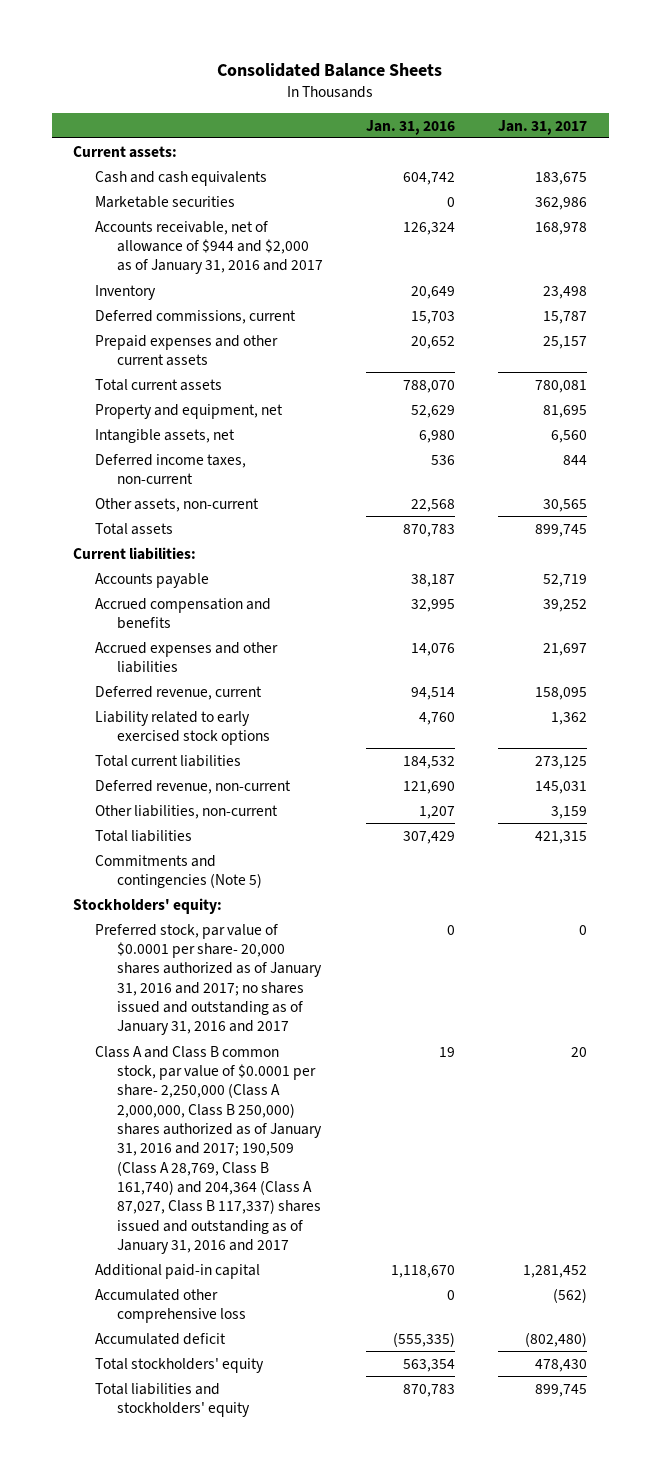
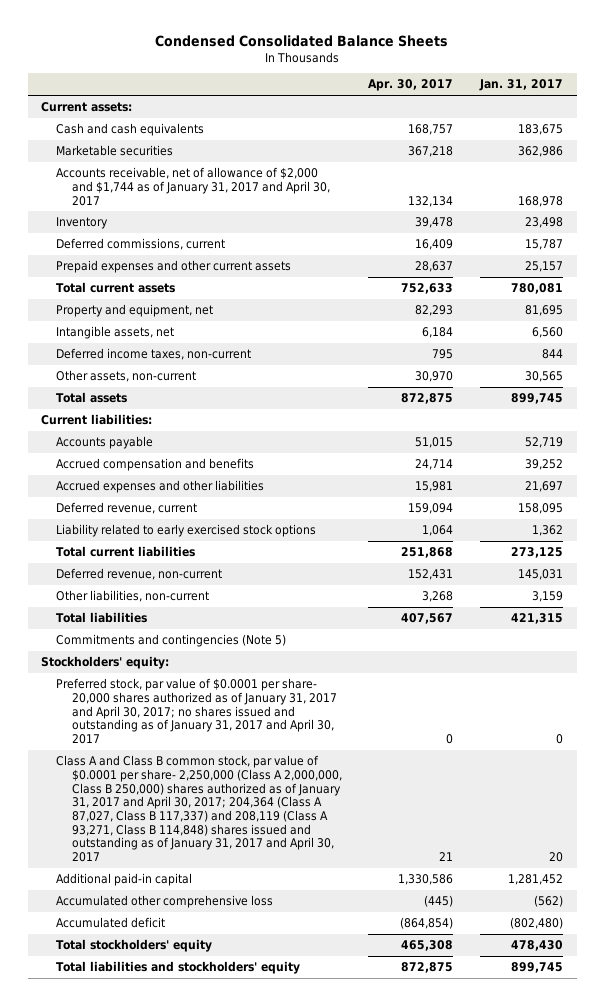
[217,63,443,78] Consolidated Balance Sheets -> [155,34,449,47] Condensed Consolidated Balance Sheets
[366,119,456,135] Jan. 31, 2016 -> none
none -> [368,79,454,92] Apr. 30, 2017
[95,220,323,275] Accounts receivable, net of allowance of $944 and $2,000 as of January 31, 2016 and 2017 -> [56,167,330,206] Accounts receivable, net of allowance of $2,000 and $1,744 as of January 31, 2017 and April 30, 2017
[95,923,322,1036] Preferred stock, par value of $0.0001 per share- 20,000 shares authorized as of January 31, 2016 and 2017; no shares issued and outstanding as of January 31, 2016 and 2017 -> [56,678,337,744] Preferred stock, par value of $0.0001 per share- 20,000 shares authorized as of January 31, 2017 and April 30, 2017; no shares issued and outstanding as of January 31, 2017 and April 30, 2017
[95,1045,322,1255] Class A and Class B common stock, par value of $0.0001 per share- 2,250,000 (Class A 2,000,000, Class B 250,000) shares authorized as of January 31, 2016 and 2017; 190,509 (Class A 28,769, Class B 161,740) and 204,364 (Class A 87,027, Class B 117,337) shares issued and outstanding as of January 31, 2016 and 2017 -> [56,755,342,863] Class A and Class B common stock, par value of $0.0001 per share- 2,250,000 (Class A 2,000,000, Class B 250,000) shares authorized as of January 31, 2017 and April 30, 2017; 204,364 (Class A 87,027, Class B 117,337) and 208,119 (Class A 93,271, Class B 114,848) shares issued and outstanding as of January 31, 2017 and April 30, 2017

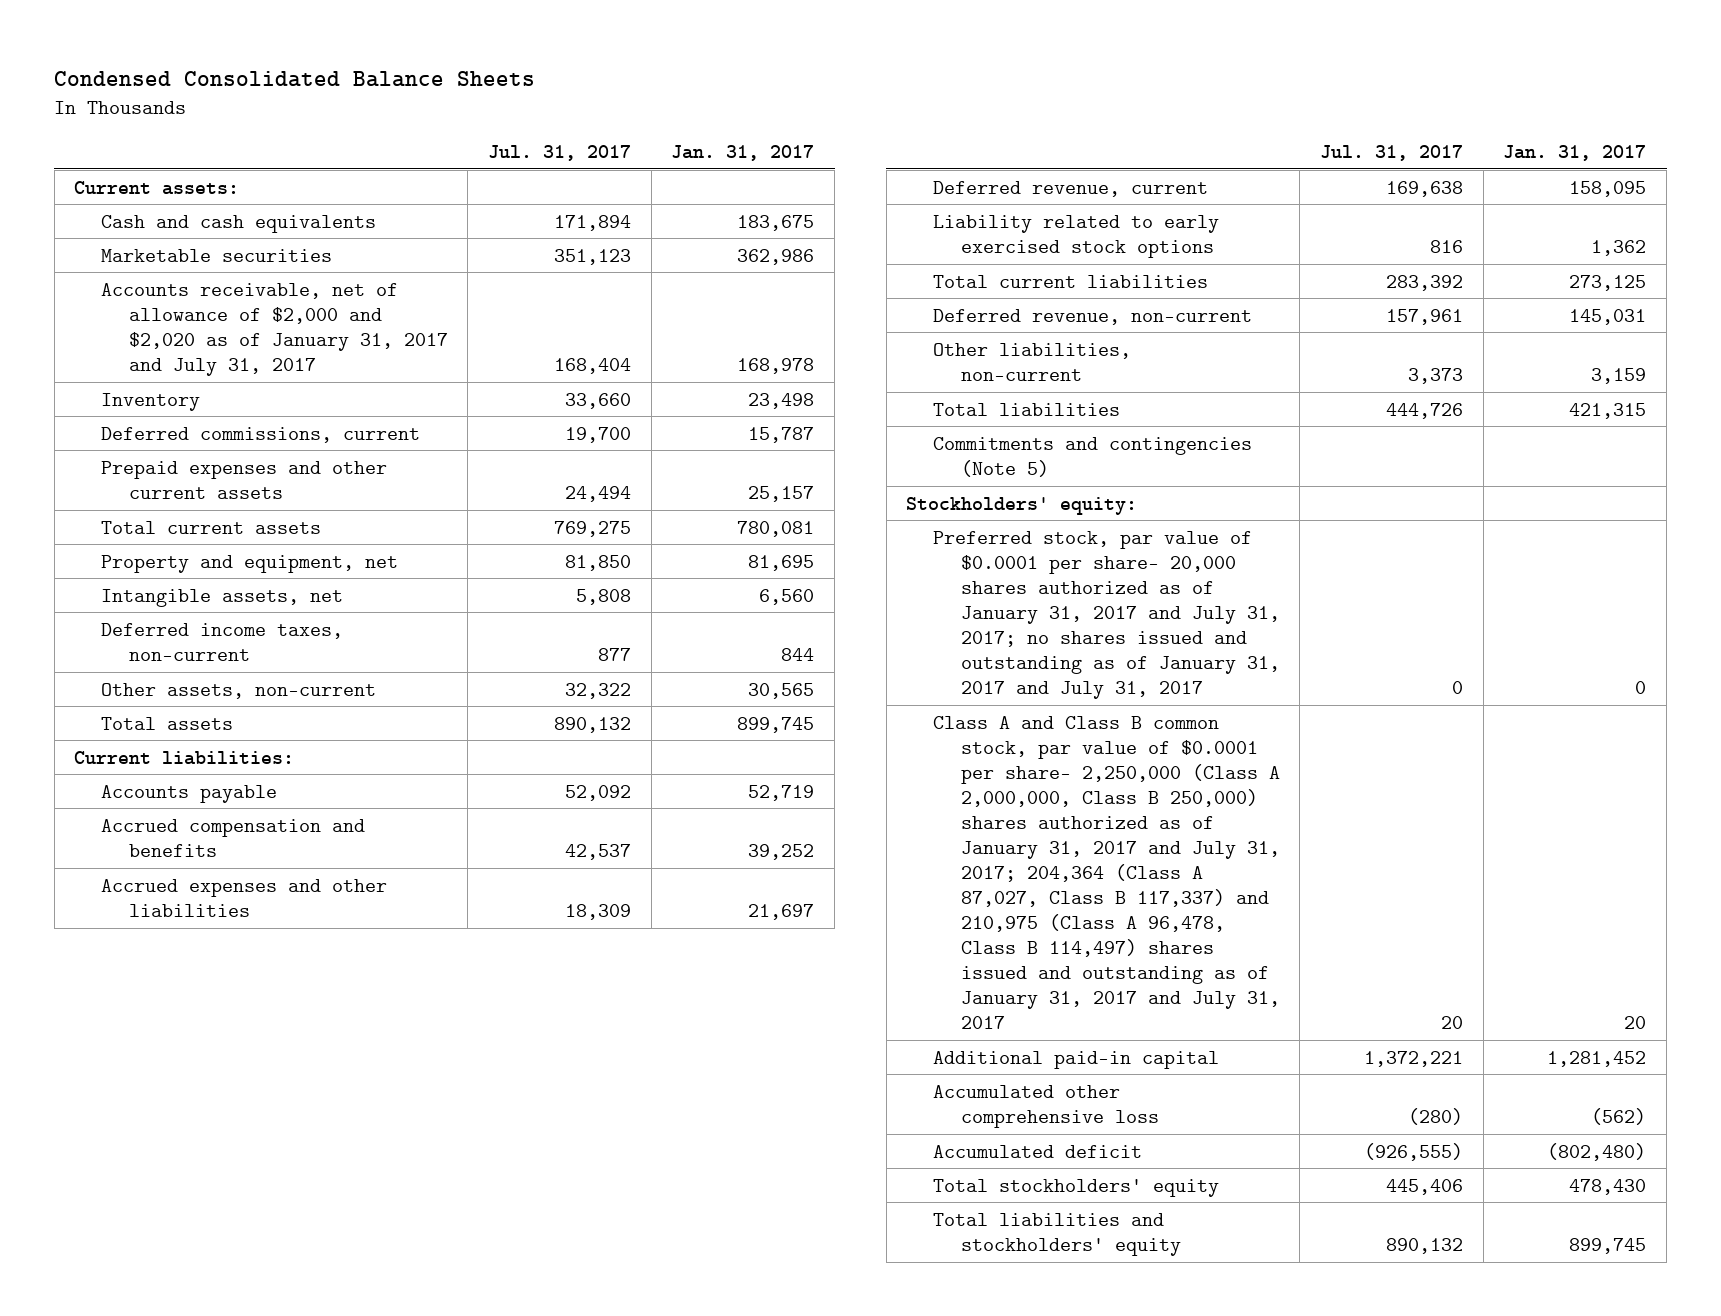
[368,79,454,92] Apr. 30, 2017 -> none
none -> [488,144,632,161] Jul. 31, 2017
[56,167,330,206] Accounts receivable, net of allowance of $2,000 and $1,744 as of January 31, 2017 and April 30, 2017 -> [101,282,448,376] Accounts receivable, net of allowance of $2,000 and $2,020 as of January 31, 2017 and July 31, 2017
[56,678,337,744] Preferred stock, par value of $0.0001 per share- 20,000 shares authorized as of January 31, 2017 and April 30, 2017; no shares issued and outstanding as of January 31, 2017 and April 30, 2017 -> [933,530,1280,699] Preferred stock, par value of $0.0001 per share- 20,000 shares authorized as of January 31, 2017 and July 31, 2017; no shares issued and outstanding as of January 31, 2017 and July 31, 2017
[56,755,342,863] Class A and Class B common stock, par value of $0.0001 per share- 2,250,000 (Class A 2,000,000, Class B 250,000) shares authorized as of January 31, 2017 and April 30, 2017; 204,364 (Class A 87,027, Class B 117,337) and 208,119 (Class A 93,271, Class B 114,848) shares issued and outstanding as of January 31, 2017 and April 30, 2017 -> [933,715,1280,1030] Class A and Class B common stock, par value of $0.0001 per share- 2,250,000 (Class A 2,000,000, Class B 250,000) shares authorized as of January 31, 2017 and July 31, 2017; 204,364 (Class A 87,027, Class B 117,337) and 210,975 (Class A 96,478, Class B 114,497) shares issued and outstanding as of January 31, 2017 and July 31, 2017

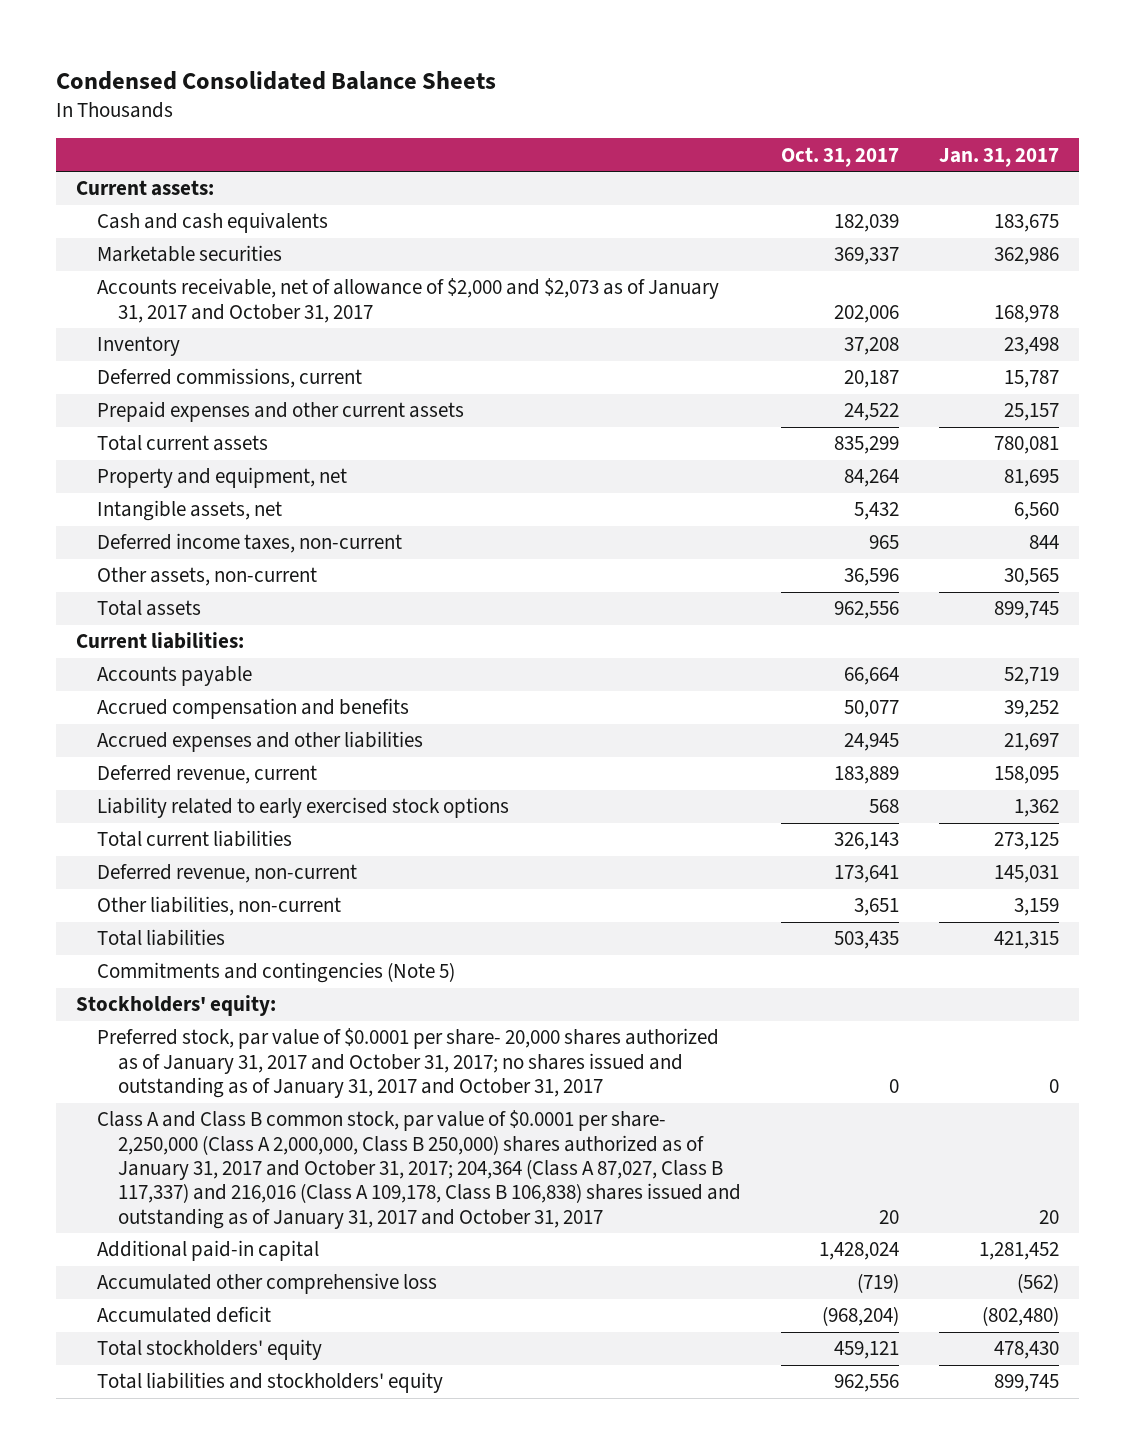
[488,144,632,161] Jul. 31, 2017 -> none
none -> [781,146,900,167] Oct. 31, 2017
[101,282,448,376] Accounts receivable, net of allowance of $2,000 and $2,020 as of January 31, 2017 and July 31, 2017 -> [96,278,719,323] Accounts receivable, net of allowance of $2,000 and $2,073 as of January 31, 2017 and October 31, 2017
[933,530,1280,699] Preferred stock, par value of $0.0001 per share- 20,000 shares authorized as of January 31, 2017 and July 31, 2017; no shares issued and outstanding as of January 31, 2017 and July 31, 2017 -> [96,1028,719,1099] Preferred stock, par value of $0.0001 per share- 20,000 shares authorized as of January 31, 2017 and October 31, 2017; no shares issued and outstanding as of January 31, 2017 and October 31, 2017
[933,715,1280,1030] Class A and Class B common stock, par value of $0.0001 per share- 2,250,000 (Class A 2,000,000, Class B 250,000) shares authorized as of January 31, 2017 and July 31, 2017; 204,364 (Class A 87,027, Class B 117,337) and 210,975 (Class A 96,478, Class B 114,497) shares issued and outstanding as of January 31, 2017 and July 31, 2017 -> [96,1110,741,1229] Class A and Class B common stock, par value of $0.0001 per share- 2,250,000 (Class A 2,000,000, Class B 250,000) shares authorized as of January 31, 2017 and October 31, 2017; 204,364 (Class A 87,027, Class B 117,337) and 216,016 (Class A 109,178, Class B 106,838) shares issued and outstanding as of January 31, 2017 and October 31, 2017

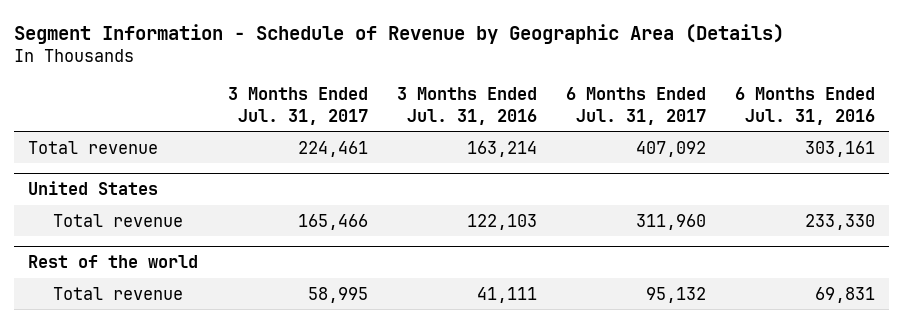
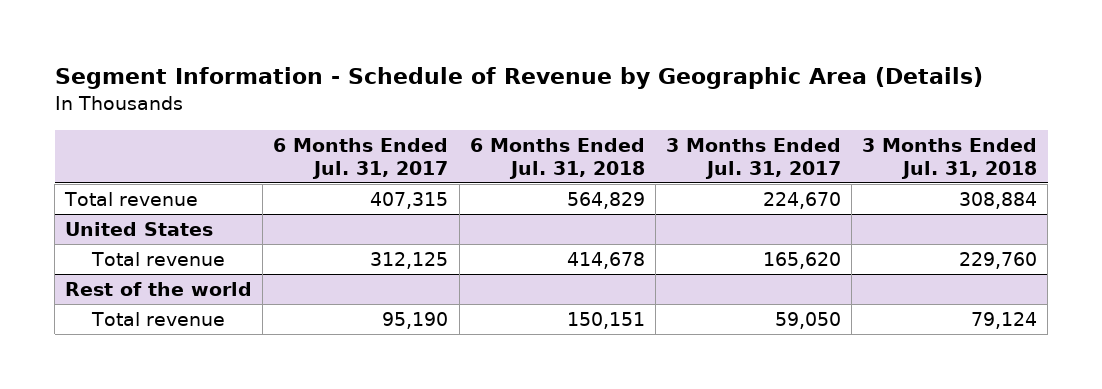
[396,87,537,125] 3 Months Ended Jul. 31, 2016 -> none
[734,87,875,125] 6 Months Ended Jul. 31, 2016 -> none
none -> [469,137,645,179] 6 Months Ended Jul. 31, 2018
none -> [862,137,1038,179] 3 Months Ended Jul. 31, 2018
[297,140,368,157] 224,461 -> [762,191,841,209] 224,670
[635,140,706,157] 407,092 -> [370,191,449,209] 407,315
[297,213,368,230] 165,466 -> [762,251,841,269] 165,620
[635,213,706,230] 311,960 -> [370,251,449,269] 312,125
[307,286,368,303] 58,995 -> [774,311,841,329] 59,050
[645,286,706,303] 95,132 -> [382,311,449,329] 95,190

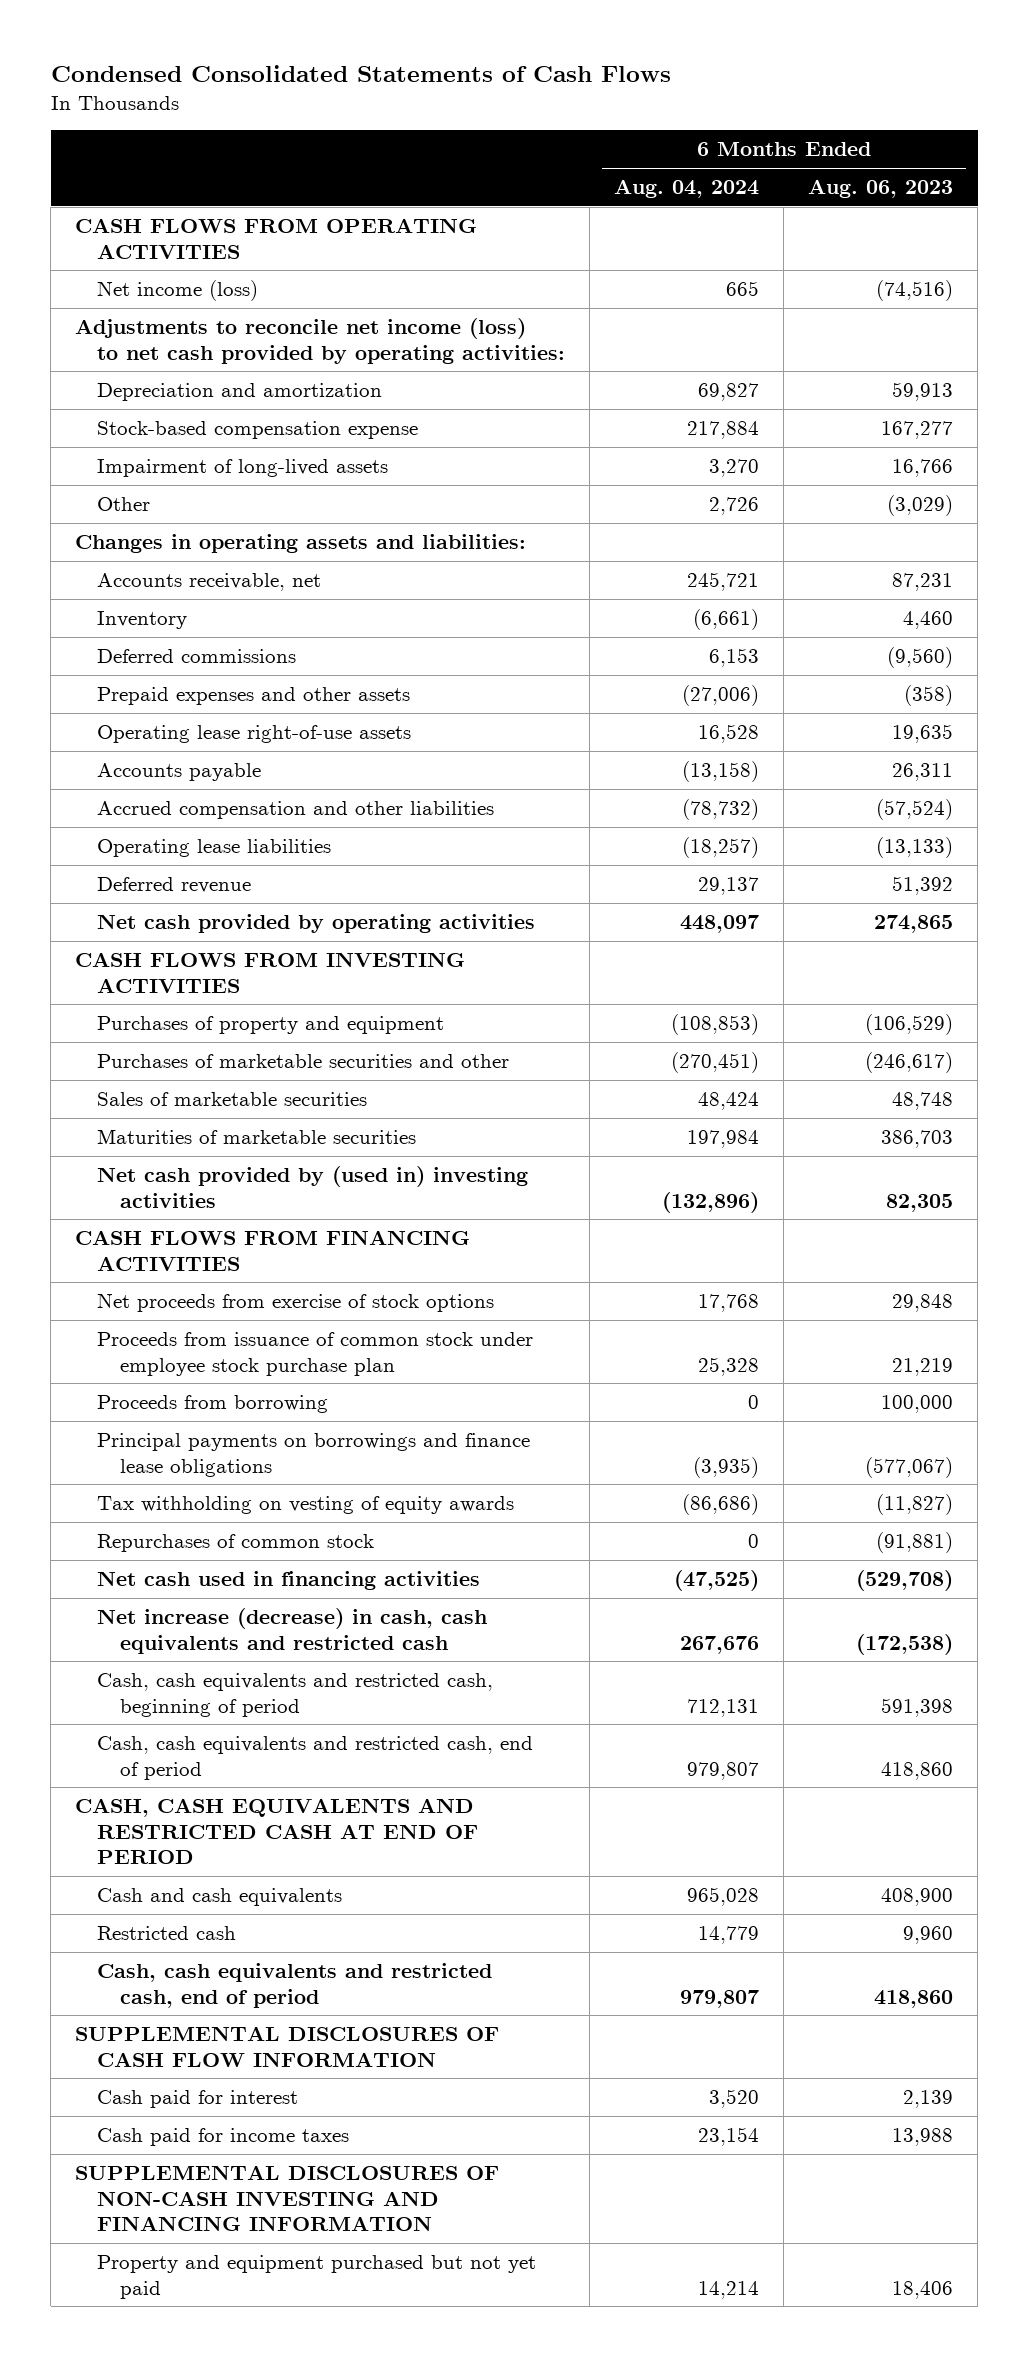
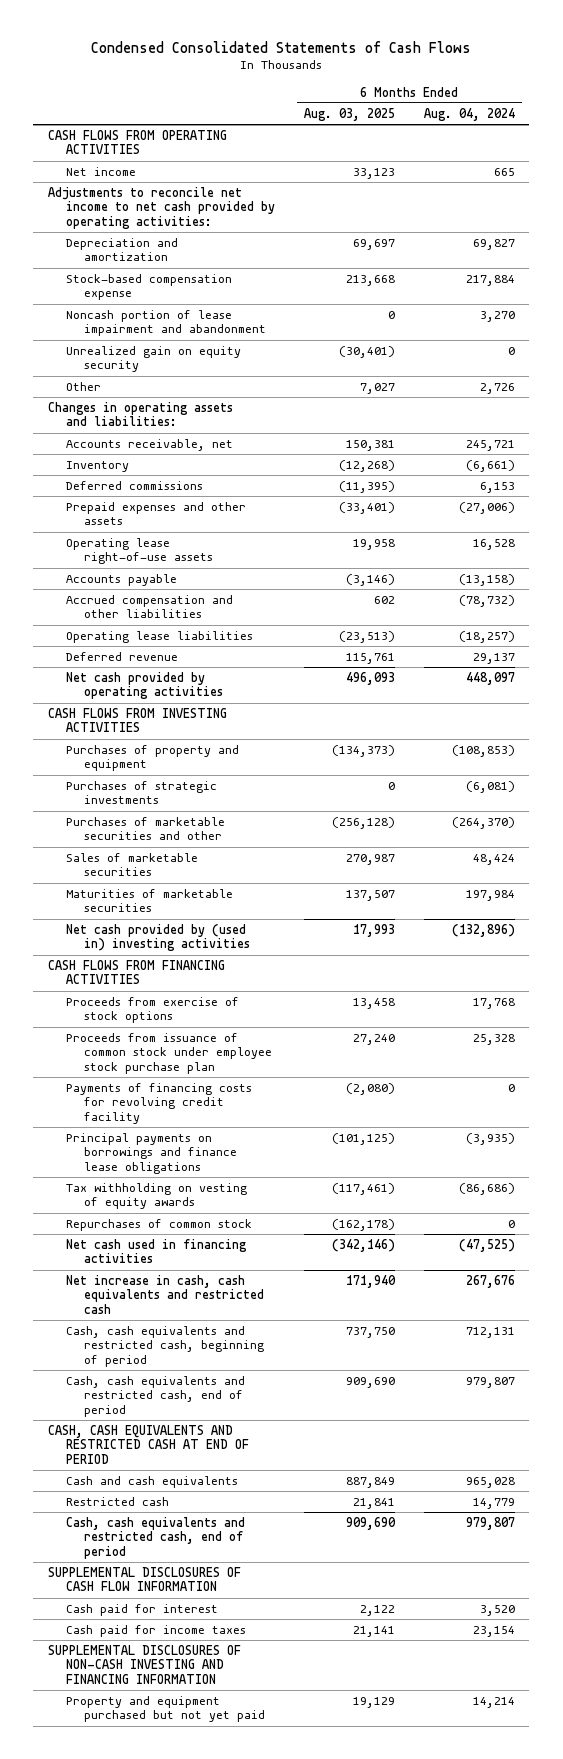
[808,179,954,199] Aug. 06, 2023 -> none
none -> [303,107,395,121] Aug. 03, 2025
[97,279,259,301] Net income (loss) -> [65,166,136,176] Net income
[75,317,566,364] Adjustments to reconcile net income (loss) to net cash provided by operating activities: -> [47,186,275,229] Adjustments to reconcile net income to net cash provided by operating activities:
[97,458,389,477] Impairment of long-lived assets -> [65,309,267,337] Noncash portion of lease impairment and abandonment
none -> [65,345,241,373] Unrealized gain on equity security
none -> [65,780,217,805] Purchases of strategic investments
[671,1051,760,1073] (270,451) -> [451,816,515,829] (264,370)
[97,1292,495,1312] Net proceeds from exercise of stock options -> [65,996,239,1024] Proceeds from exercise of stock options
[97,1394,329,1413] Proceeds from borrowing -> none
none -> [65,1082,252,1124] Payments of financing costs for revolving credit facility
[97,1607,488,1654] Net increase (decrease) in cash, cash equivalents and restricted cash -> [65,1274,265,1314] Net increase in cash, cash equivalents and restricted cash

